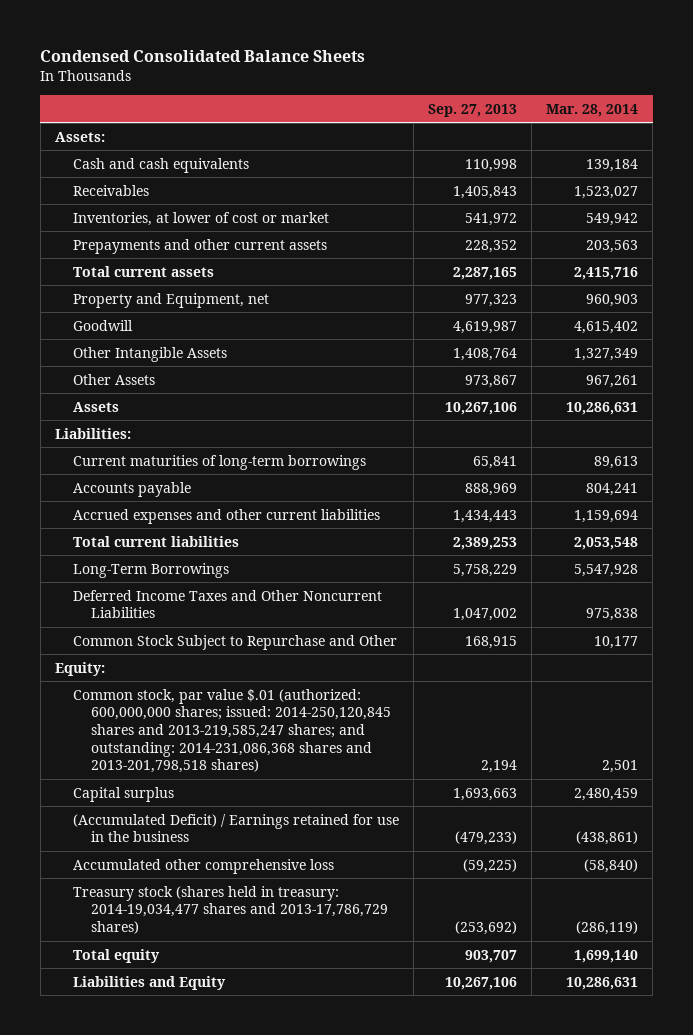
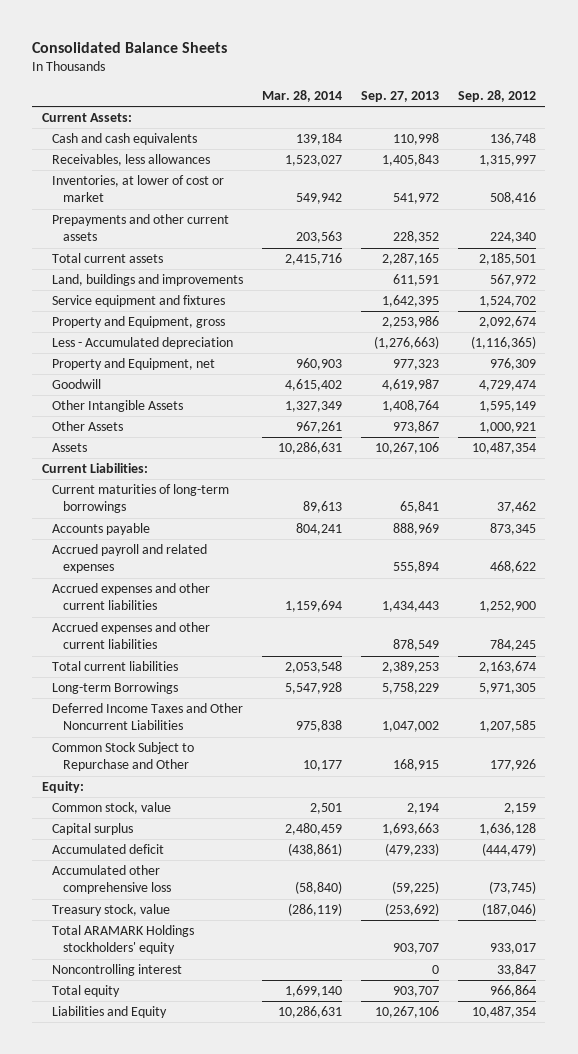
[40,50,366,63] Condensed Consolidated Balance Sheets -> [32,42,228,54] Consolidated Balance Sheets
none -> [457,90,536,103] Sep. 28, 2012
[54,131,105,142] Assets: -> [41,113,132,123] Current Assets:
[72,184,149,196] Receivables -> [52,154,211,167] Receivables, less allowances
none -> [52,274,244,287] Land, buildings and improvements
none -> [52,295,226,308] Service equipment and fixtures
none -> [52,316,226,329] Property and Equipment, gross
none -> [52,337,234,350] Less - Accumulated depreciation
[54,427,131,439] Liabilities: -> [41,463,148,474] Current Liabilities:
none -> [52,544,208,574] Accrued payroll and related expenses
none -> [52,622,211,650] Accrued expenses and other current liabilities
[72,562,229,578] Long-Term Borrowings -> [52,682,179,695] Long-term Borrowings
[72,688,391,774] Common stock, par value $.01 (authorized: 600,000,000 shares; issued: 2014-250,120,845 shares and 2013-219,585,247 shares; and outstanding: 2014-231,086,368 shares and 2013-201,798,518 shares) -> [52,802,172,815] Common stock, value
[72,813,399,843] (Accumulated Deficit) / Earnings retained for use in the business -> [52,844,165,855] Accumulated deficit
[72,885,388,935] Treasury stock (shares held in treasury: 2014-19,034,477 shares and 2013-17,786,729 shares) -> [52,904,171,917] Treasury stock, value
none -> [52,925,195,955] Total ARAMARK Holdings stockholders' equity
none -> [52,964,183,977] Noncontrolling interest

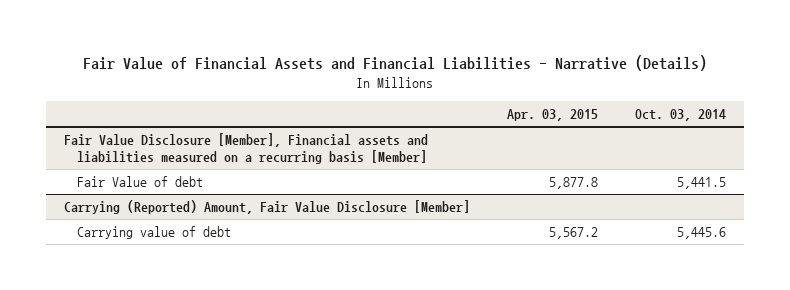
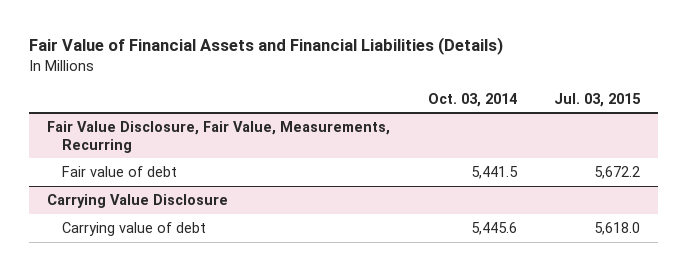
[82,54,707,71] Fair Value of Financial Assets and Financial Liabilities - Narrative (Details) -> [28,37,503,56] Fair Value of Financial Assets and Financial Liabilities (Details)
[506,108,598,121] Apr. 03, 2015 -> none
none -> [553,92,641,107] Jul. 03, 2015
[64,133,429,164] Fair Value Disclosure [Member], Financial assets and liabilities measured on a recurring basis [Member] -> none
none -> [47,120,391,153] Fair Value Disclosure, Fair Value, Measurements, Recurring
[76,176,203,188] Fair Value of debt -> [62,165,178,177] Fair value of debt
[64,200,471,215] Carrying (Reported) Amount, Fair Value Disclosure [Member] -> [47,193,229,208] Carrying Value Disclosure

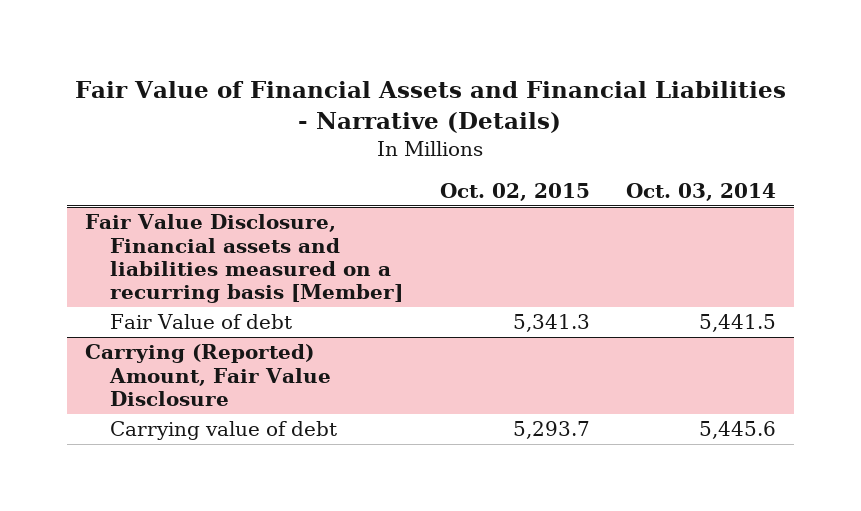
[28,37,503,56] Fair Value of Financial Assets and Financial Liabilities (Details) -> [75,80,787,133] Fair Value of Financial Assets and Financial Liabilities - Narrative (Details)
[553,92,641,107] Jul. 03, 2015 -> none
none -> [439,183,590,202] Oct. 02, 2015
[47,120,391,153] Fair Value Disclosure, Fair Value, Measurements, Recurring -> none
none -> [84,214,404,304] Fair Value Disclosure, Financial assets and liabilities measured on a recurring basis [Member]
[62,165,178,177] Fair value of debt -> [110,314,293,330] Fair Value of debt
[47,193,229,208] Carrying Value Disclosure -> [84,344,332,406] Carrying (Reported) Amount, Fair Value Disclosure

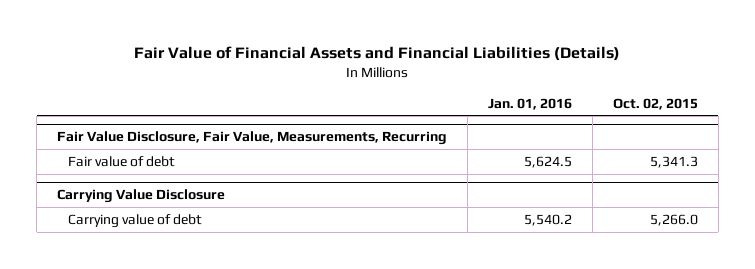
[75,80,787,133] Fair Value of Financial Assets and Financial Liabilities - Narrative (Details) -> [134,46,621,62] Fair Value of Financial Assets and Financial Liabilities (Details)
[625,183,776,202] Oct. 03, 2014 -> none
none -> [487,97,572,110] Jan. 01, 2016
[84,214,404,304] Fair Value Disclosure, Financial assets and liabilities measured on a recurring basis [Member] -> none
none -> [57,131,448,146] Fair Value Disclosure, Fair Value, Measurements, Recurring
[110,314,293,330] Fair Value of debt -> [68,155,176,167] Fair value of debt
[84,344,332,406] Carrying (Reported) Amount, Fair Value Disclosure -> [57,189,226,204] Carrying Value Disclosure
[512,421,590,440] 5,293.7 -> [649,213,698,226] 5,266.0

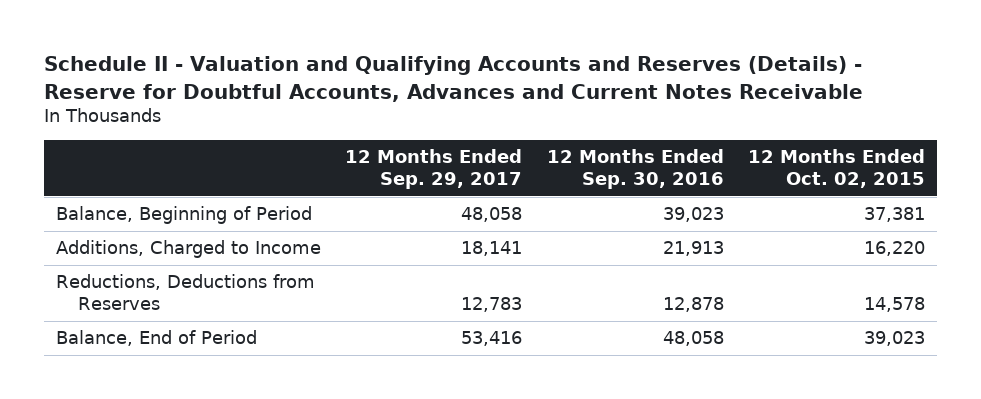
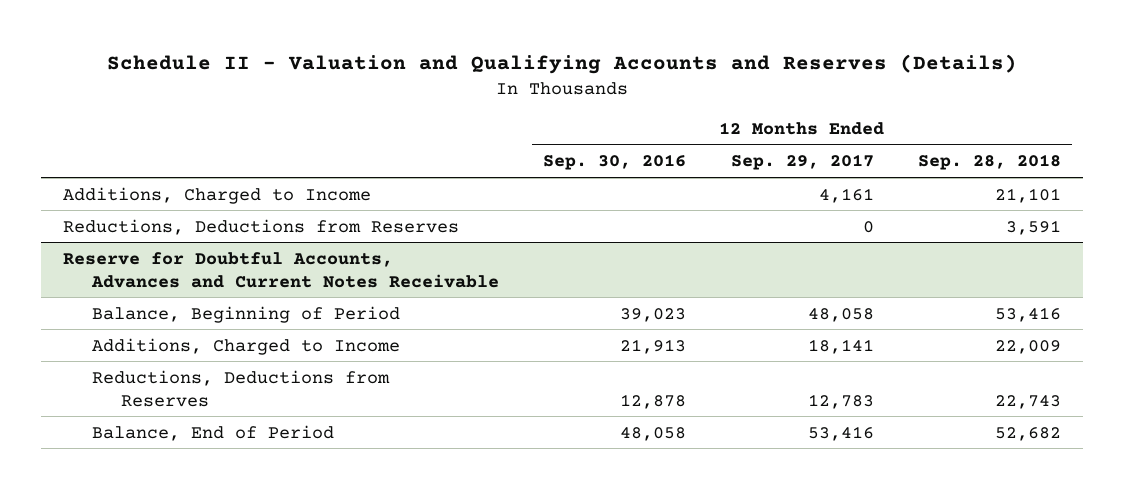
[44,56,864,102] Schedule II - Valuation and Qualifying Accounts and Reserves (Details) - Reserve for Doubtful Accounts, Advances and Current Notes Receivable -> [107,54,1018,75] Schedule II - Valuation and Qualifying Accounts and Reserves (Details)
[747,149,925,189] 12 Months Ended Oct. 02, 2015 -> none
none -> [918,154,1062,171] Sep. 28, 2018
none -> [63,186,372,204] Additions, Charged to Income
none -> [63,218,460,235] Reductions, Deductions from Reserves
none -> [63,251,500,288] Reserve for Doubtful Accounts, Advances and Current Notes Receivable

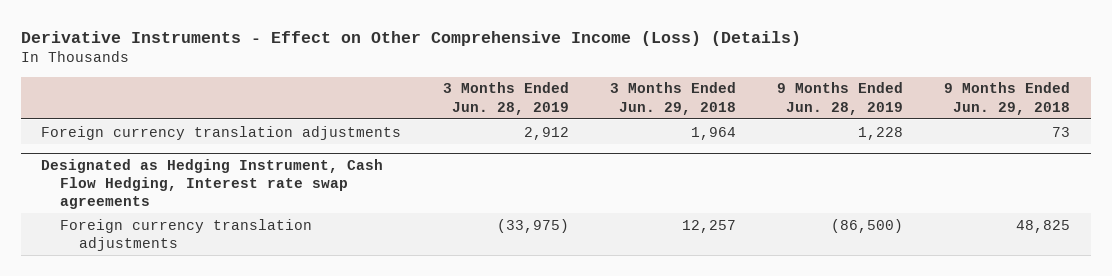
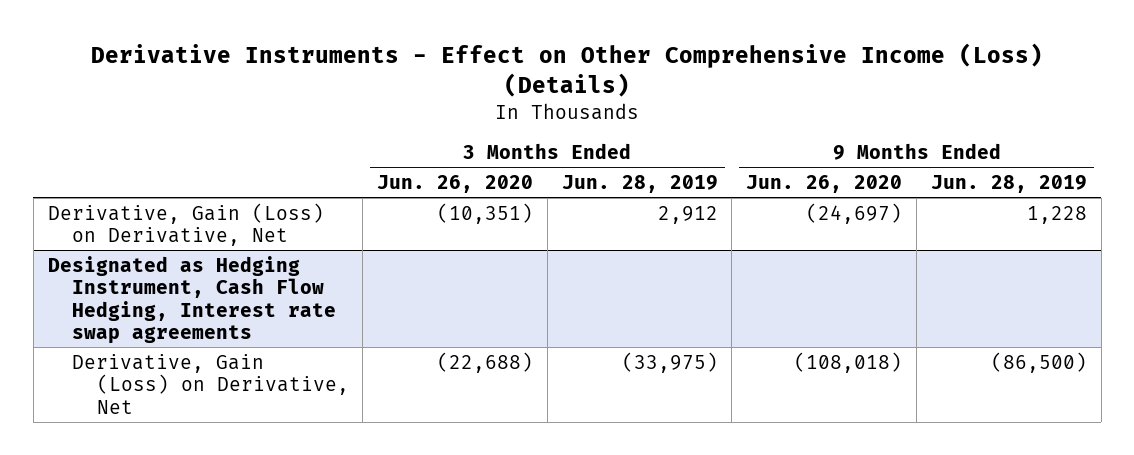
[609,82,736,115] 3 Months Ended Jun. 29, 2018 -> none
[944,82,1071,115] 9 Months Ended Jun. 29, 2018 -> none
none -> [377,175,534,194] Jun. 26, 2020
none -> [746,175,903,194] Jun. 26, 2020
[41,125,402,140] Foreign currency translation adjustments -> [47,202,324,247] Derivative, Gain (Loss) on Derivative, Net
[60,218,313,251] Foreign currency translation adjustments -> [72,353,349,414] Derivative, Gain (Loss) on Derivative, Net

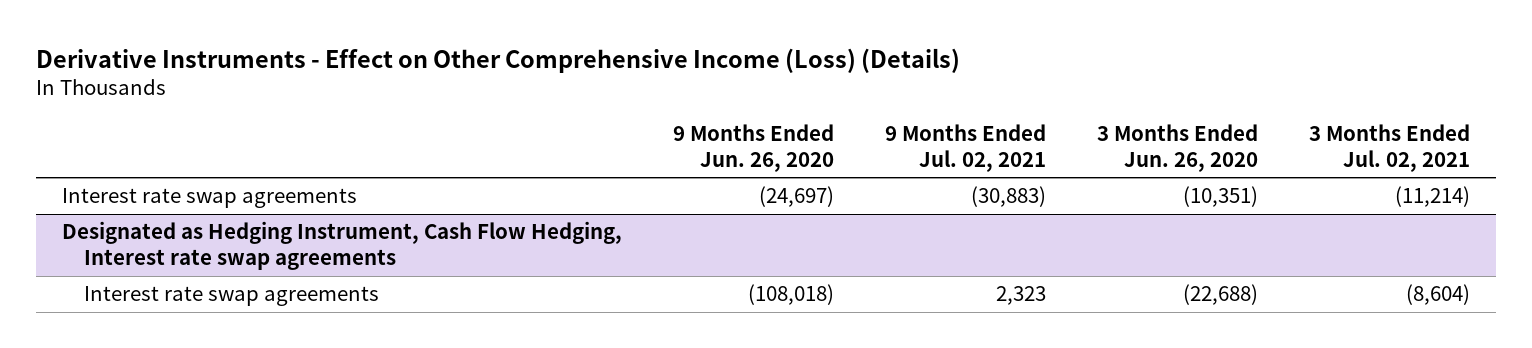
[561,175,718,194] Jun. 28, 2019 -> none
[930,175,1087,194] Jun. 28, 2019 -> none
none -> [884,123,1046,172] 9 Months Ended Jul. 02, 2021
none -> [1309,123,1471,172] 3 Months Ended Jul. 02, 2021
[47,202,324,247] Derivative, Gain (Loss) on Derivative, Net -> [61,188,357,209] Interest rate swap agreements
[72,353,349,414] Derivative, Gain (Loss) on Derivative, Net -> [84,286,380,307] Interest rate swap agreements

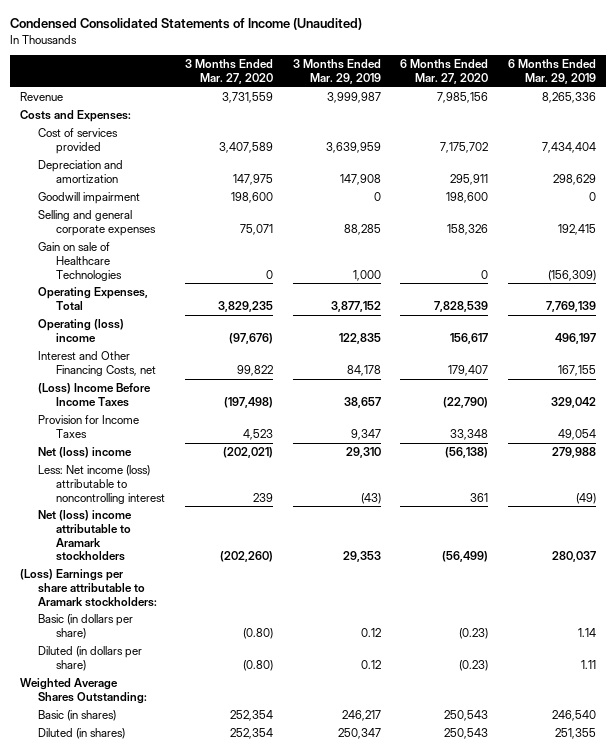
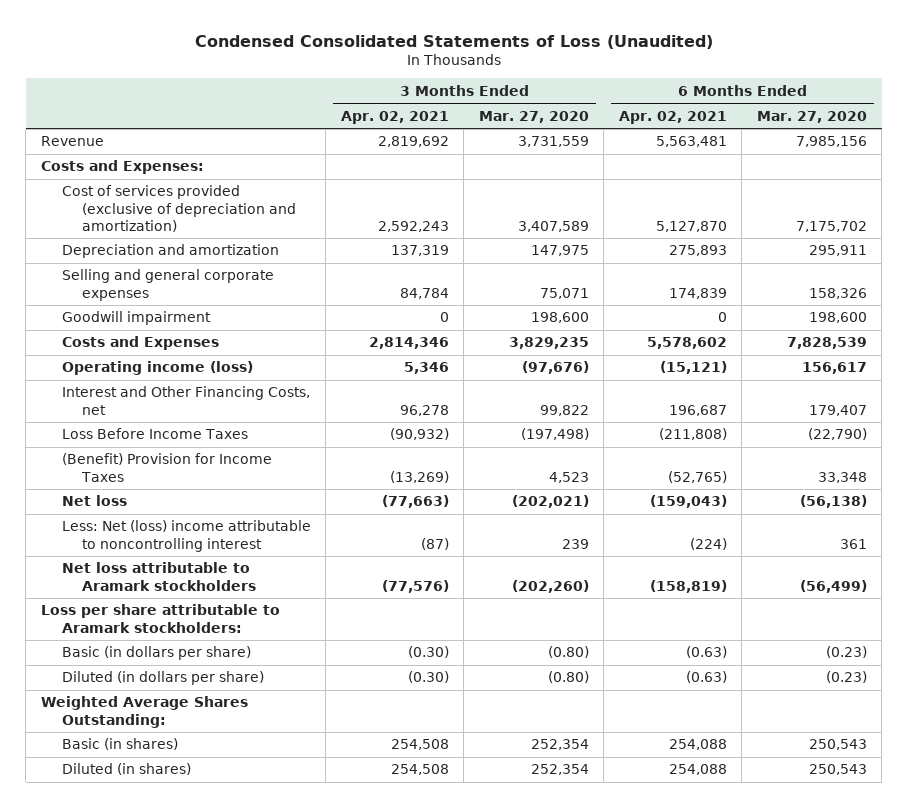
[10,18,363,31] Condensed Consolidated Statements of Income (Unaudited) -> [194,34,713,49] Condensed Consolidated Statements of Loss (Unaudited)
[292,59,381,84] 3 Months Ended Mar. 29, 2019 -> none
[508,59,597,84] 6 Months Ended Mar. 29, 2019 -> none
none -> [340,110,449,124] Apr. 02, 2021
none -> [618,110,727,124] Apr. 02, 2021
[38,128,119,154] Cost of services provided -> [61,185,297,232] Cost of services provided (exclusive of depreciation and amortization)
[38,242,123,281] Gain on sale of Healthcare Technologies -> none
[38,192,141,205] Goodwill impairment -> [61,311,211,326] Goodwill impairment
[38,287,149,310] Operating Expenses, Total -> [61,336,219,351] Costs and Expenses
[38,319,125,342] Operating (loss) income -> [61,361,253,376] Operating income (loss)
[38,383,152,407] (Loss) Income Before Income Taxes -> [61,428,248,440] Loss Before Income Taxes
[38,415,140,438] Provision for Income Taxes -> [61,453,272,482] (Benefit) Provision for Income Taxes
[38,447,133,459] Net (loss) income -> [61,495,127,507] Net loss
[38,465,166,504] Less: Net income (loss) attributable to noncontrolling interest -> [61,520,311,552] Less: Net (loss) income attributable to noncontrolling interest
[38,510,133,562] Net (loss) income attributable to Aramark stockholders -> [61,562,257,591] Net loss attributable to Aramark stockholders
[20,569,158,607] (Loss) Earnings per share attributable to Aramark stockholders: -> [40,604,280,633] Loss per share attributable to Aramark stockholders:

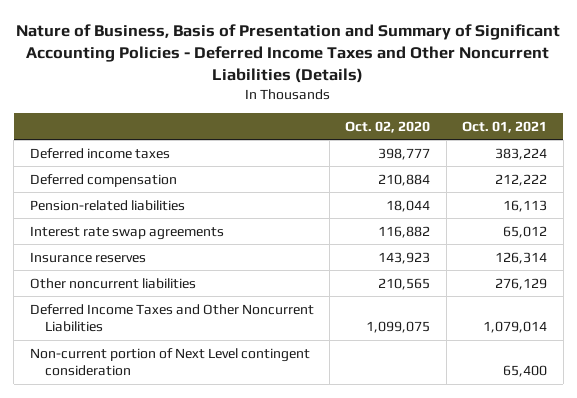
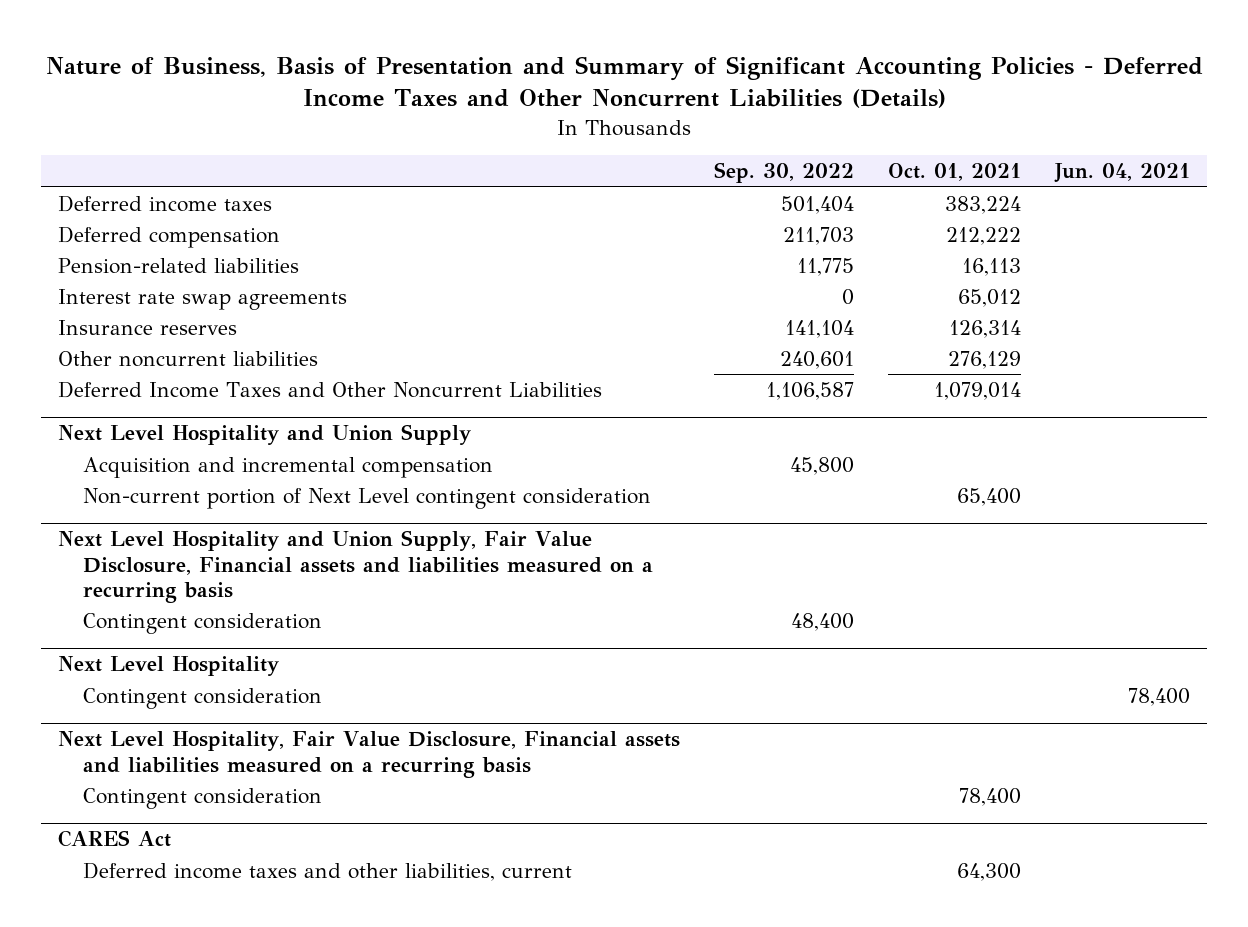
[345,120,431,133] Oct. 02, 2020 -> none
none -> [713,162,854,184] Sep. 30, 2022
none -> [1053,163,1190,184] Jun. 04, 2021
none -> [58,424,472,446] Next Level Hospitality and Union Supply
none -> [83,456,494,478] Acquisition and incremental compensation
none -> [58,530,654,603] Next Level Hospitality and Union Supply, Fair Value Disclosure, Financial assets and liabilities measured on a recurring basis
none -> [83,612,323,634] Contingent consideration
none -> [58,656,280,677] Next Level Hospitality
none -> [83,687,323,709] Contingent consideration
none -> [58,731,681,778] Next Level Hospitality, Fair Value Disclosure, Financial assets and liabilities measured on a recurring basis
none -> [83,787,323,809] Contingent consideration
none -> [58,830,172,848] CARES Act
none -> [83,861,573,881] Deferred income taxes and other liabilities, current

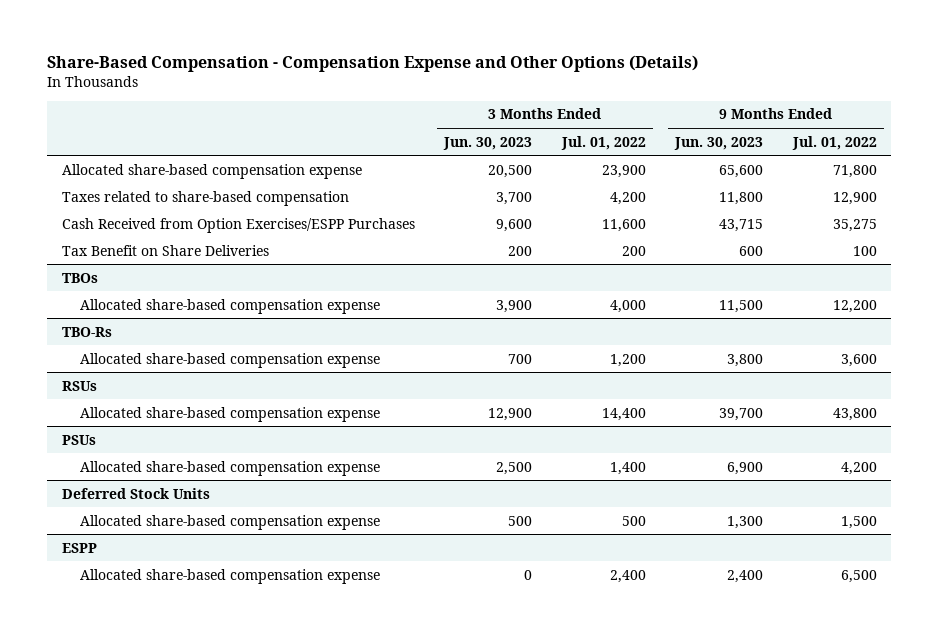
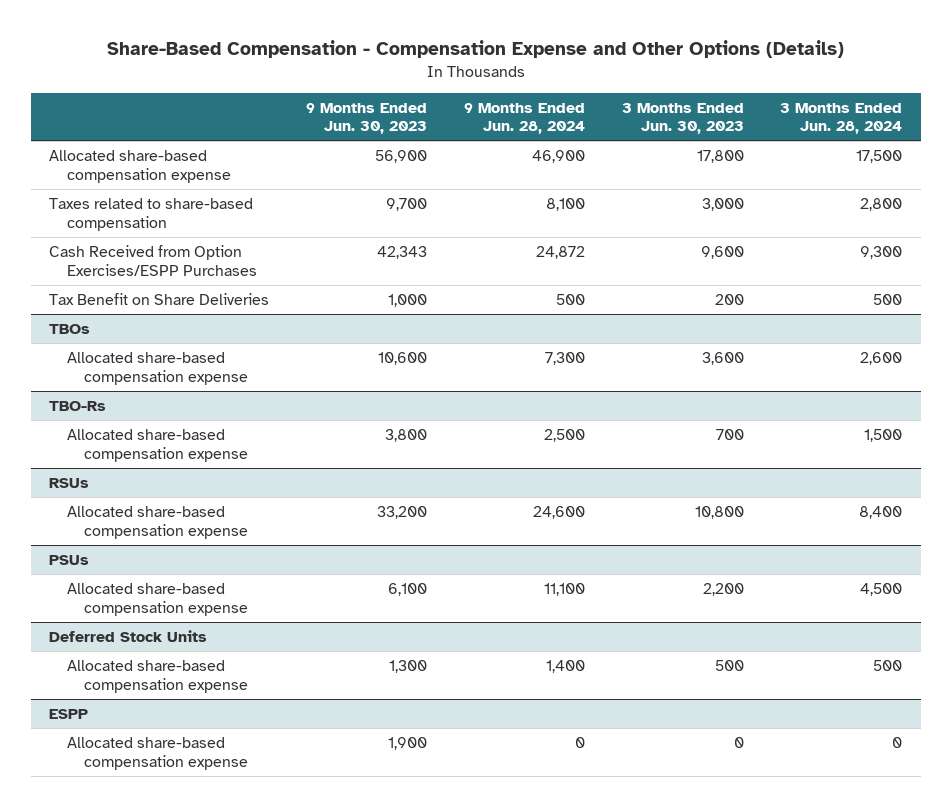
[560,135,646,150] Jul. 01, 2022 -> none
[791,135,877,150] Jul. 01, 2022 -> none
none -> [463,102,585,135] 9 Months Ended Jun. 28, 2024
none -> [780,102,903,135] 3 Months Ended Jun. 28, 2024
[488,164,533,178] 20,500 -> [696,149,744,163] 17,800
[719,164,764,178] 65,600 -> [374,149,427,163] 56,900
[496,191,533,205] 3,700 -> [701,197,744,211] 3,000
[719,191,764,205] 11,800 -> [385,197,427,211] 9,700
[719,218,764,232] 43,715 -> [376,245,427,259] 42,343
[739,245,764,256] 600 -> [387,293,427,307] 1,000
[496,299,533,313] 3,900 -> [701,351,744,365] 3,600
[719,299,764,313] 11,500 -> [377,351,427,365] 10,600
[488,407,533,421] 12,900 -> [694,505,744,519] 10,800
[719,407,764,421] 39,700 -> [376,505,427,519] 33,200
[496,461,533,475] 2,500 -> [702,582,744,596] 2,200
[727,461,764,475] 6,900 -> [387,582,427,596] 6,100
[727,569,764,583] 2,400 -> [387,736,427,750] 1,900

